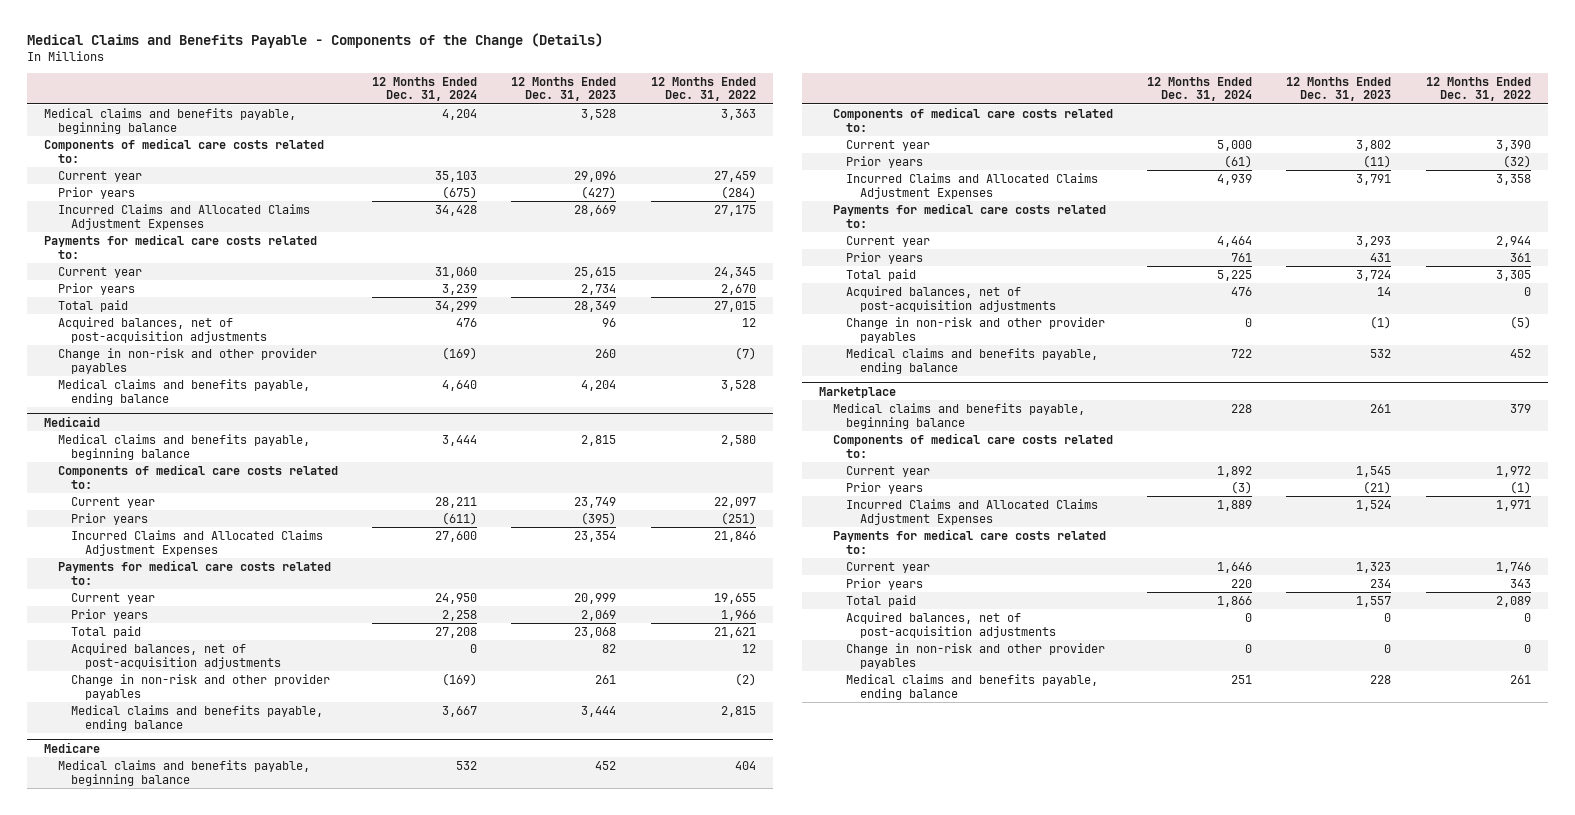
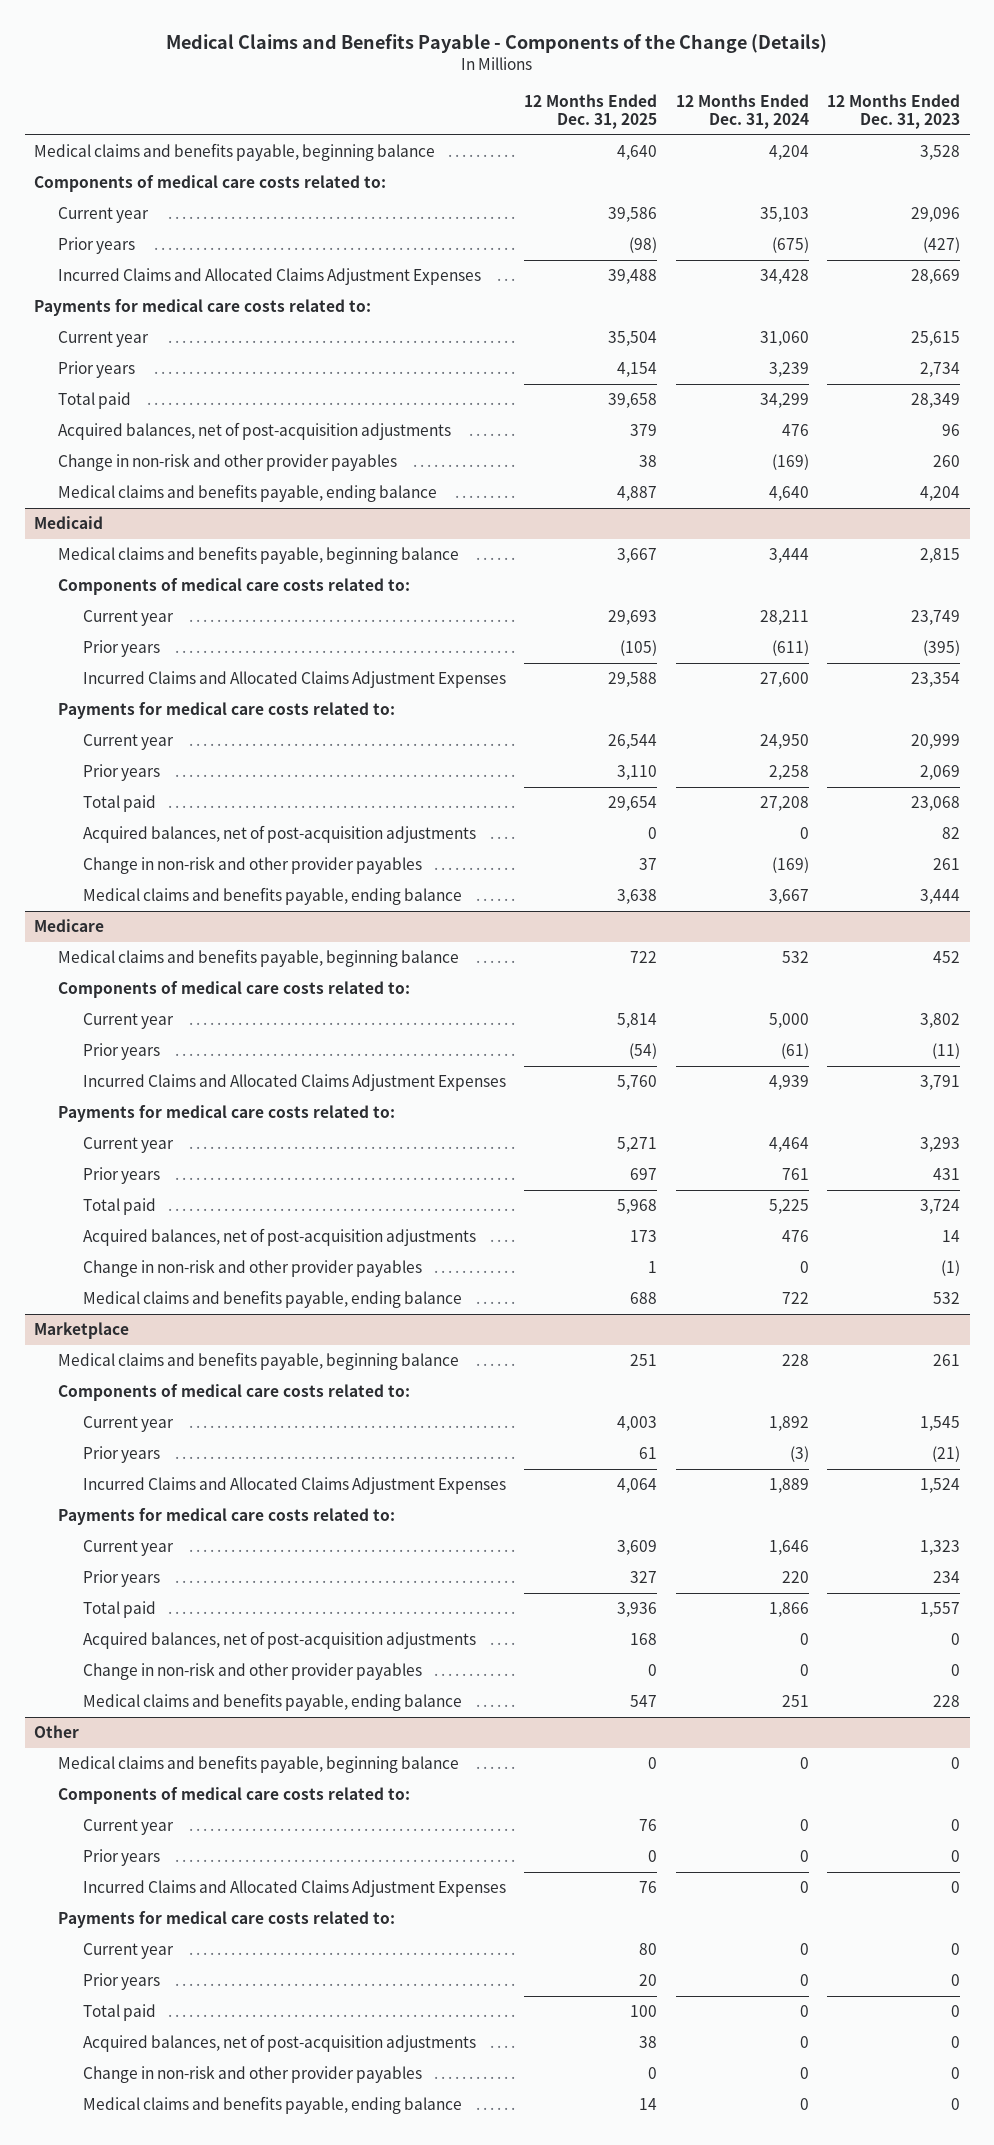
[650,76,756,102] 12 Months Ended Dec. 31, 2022 -> none
none -> [524,94,658,130] 12 Months Ended Dec. 31, 2025
none -> [33,1725,79,1739] Other
none -> [58,1755,460,1774] Medical claims and benefits payable, beginning balance
none -> [58,1787,411,1805] Components of medical care costs related to:
none -> [82,1819,174,1836] Current year
none -> [82,1849,160,1867] Prior years
none -> [82,1880,506,1898] Incurred Claims and Allocated Claims Adjustment Expenses
none -> [58,1911,396,1929] Payments for medical care costs related to:
none -> [82,1943,174,1960] Current year
none -> [82,1973,160,1991] Prior years
none -> [82,2004,156,2022] Total paid
none -> [82,2034,476,2053] Acquired balances, net of post-acquisition adjustments
none -> [82,2066,422,2084] Change in non-risk and other provider payables
none -> [82,2096,462,2115] Medical claims and benefits payable, ending balance

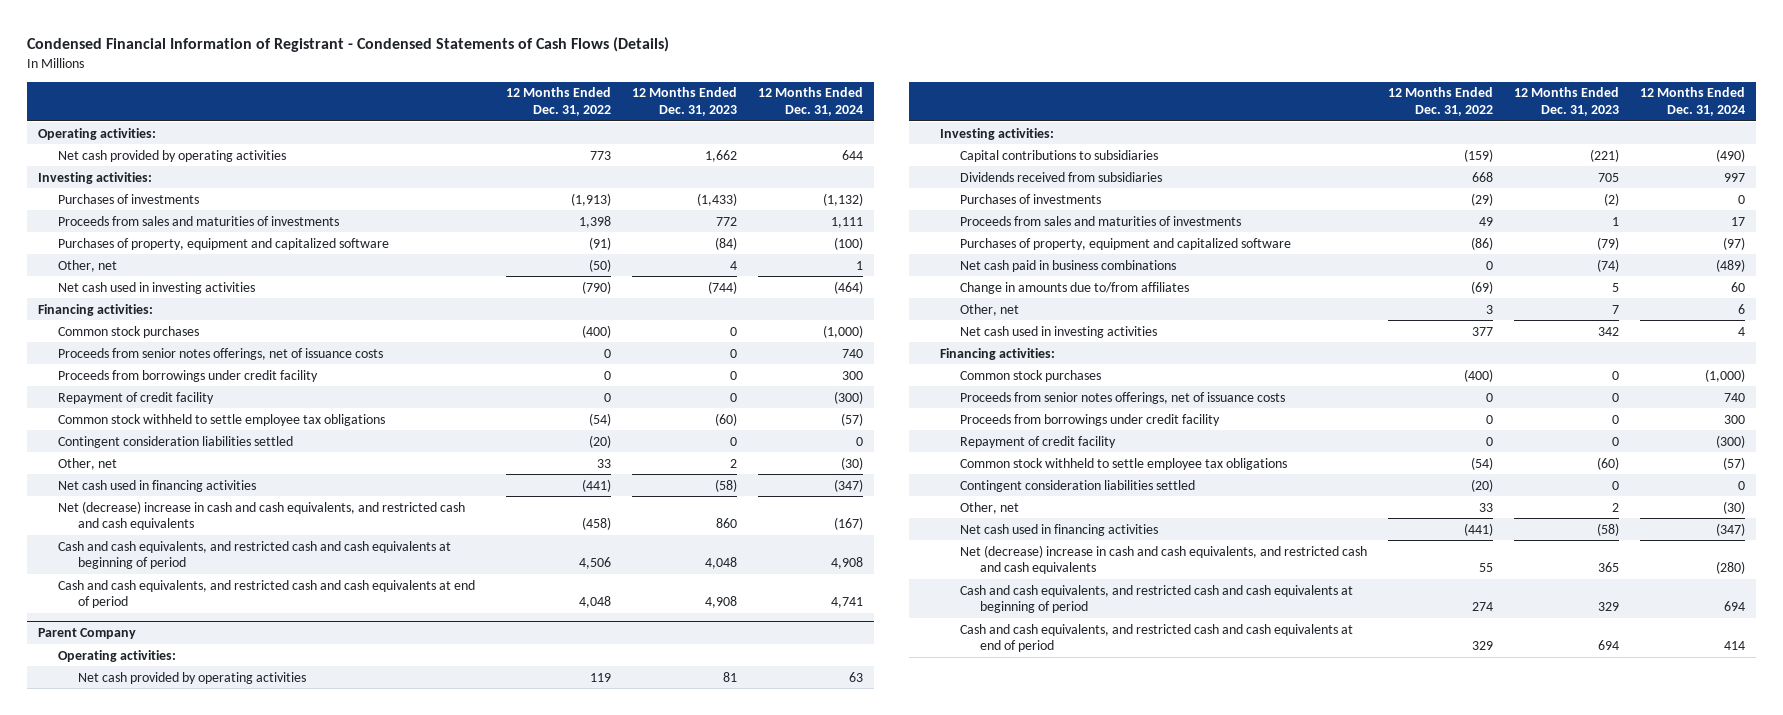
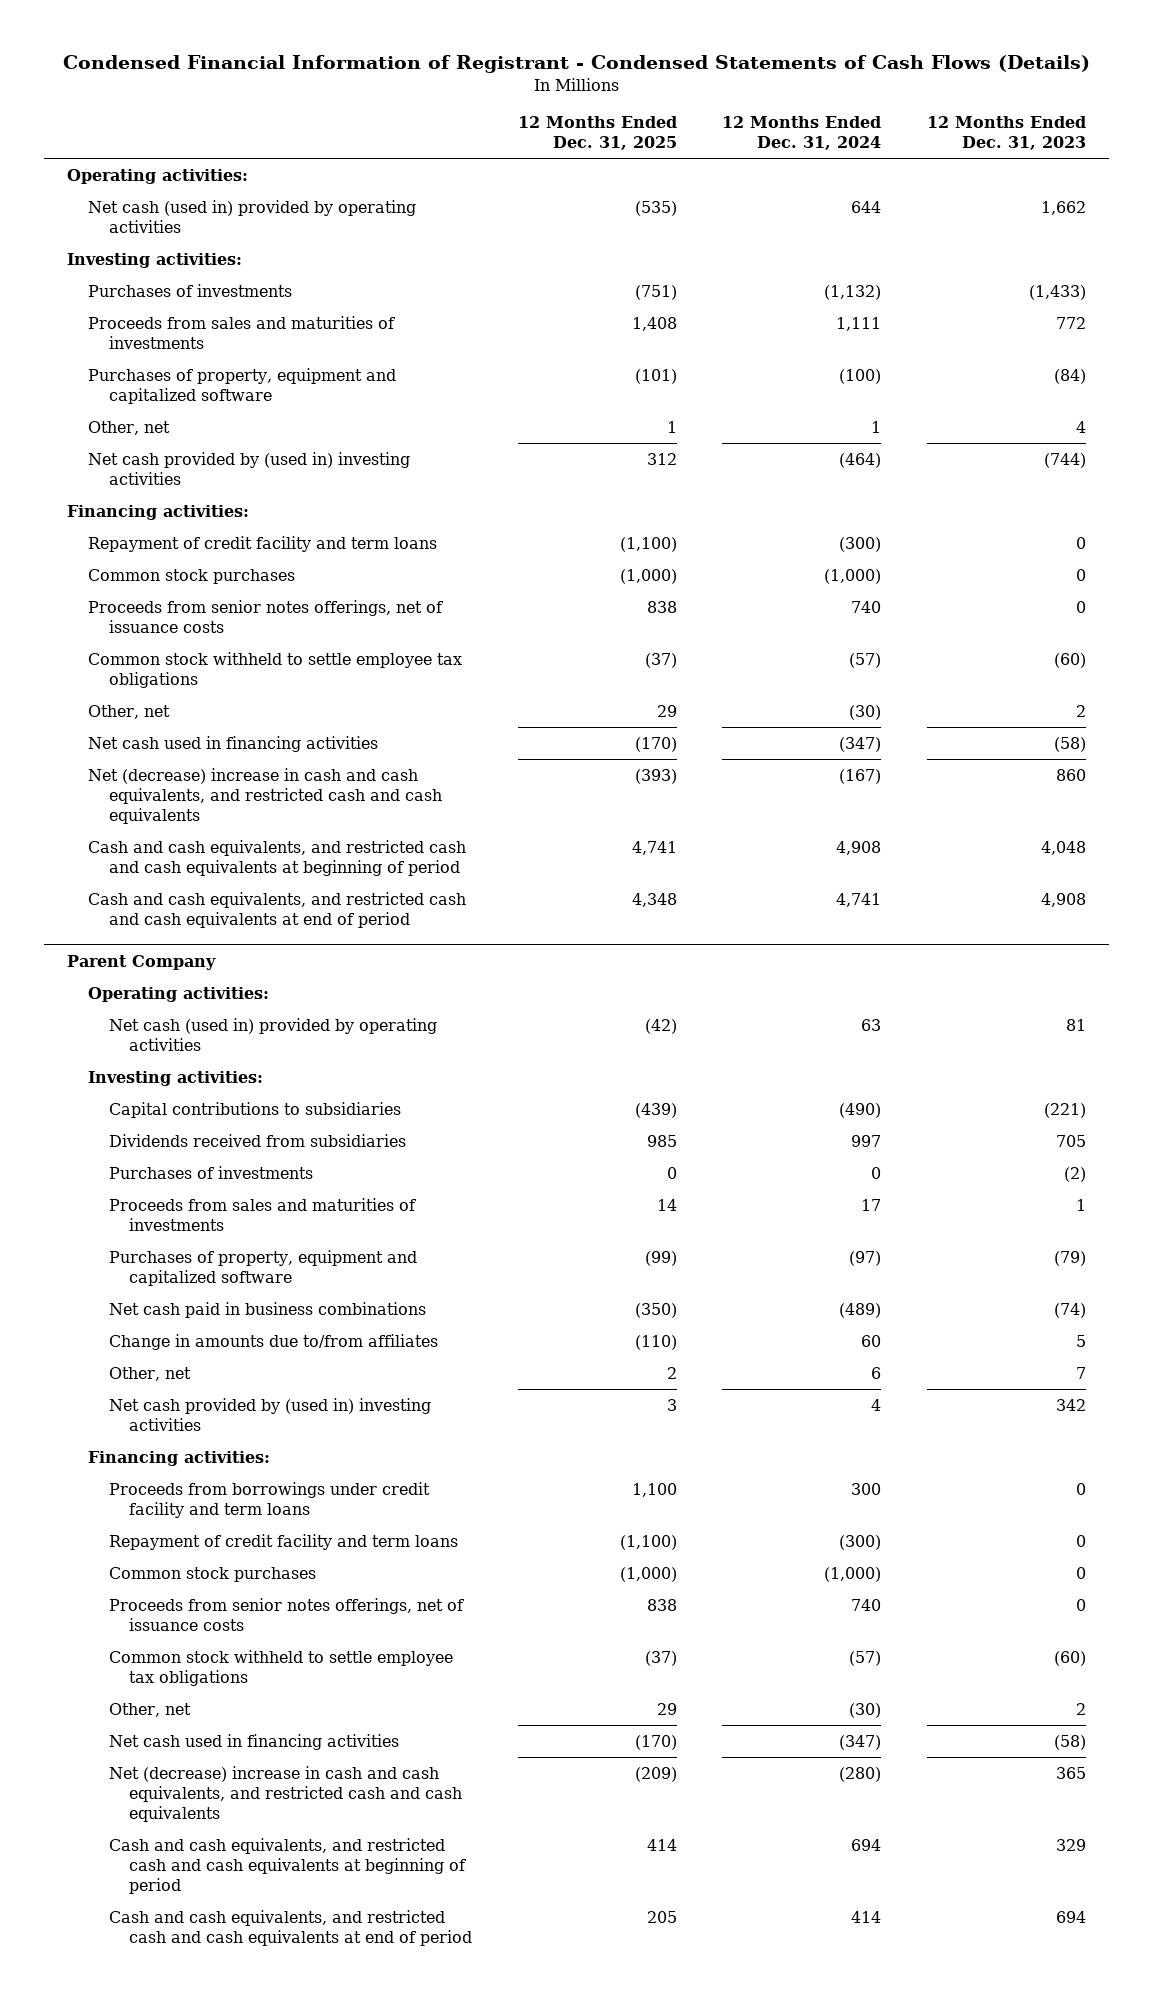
[505,87,611,116] 12 Months Ended Dec. 31, 2022 -> none
none -> [517,116,677,151] 12 Months Ended Dec. 31, 2025
[57,149,286,162] Net cash provided by operating activities -> [87,199,416,233] Net cash (used in) provided by operating activities
[57,281,255,294] Net cash used in investing activities -> [87,451,410,485] Net cash provided by (used in) investing activities
none -> [87,535,437,552] Repayment of credit facility and term loans
[57,369,318,382] Proceeds from borrowings under credit facility -> none
[57,391,214,404] Repayment of credit facility -> none
[57,435,293,448] Contingent consideration liabilities settled -> none
[77,671,306,684] Net cash provided by operating activities -> [108,1017,437,1051] Net cash (used in) provided by operating activities
[959,325,1157,338] Net cash used in investing activities -> [108,1397,431,1431] Net cash provided by (used in) investing activities
none -> [108,1481,430,1518] Proceeds from borrowings under credit facility and term loans
none -> [108,1533,458,1550] Repayment of credit facility and term loans
[959,413,1220,426] Proceeds from borrowings under credit facility -> none
[959,435,1116,448] Repayment of credit facility -> none
[959,479,1195,492] Contingent consideration liabilities settled -> none

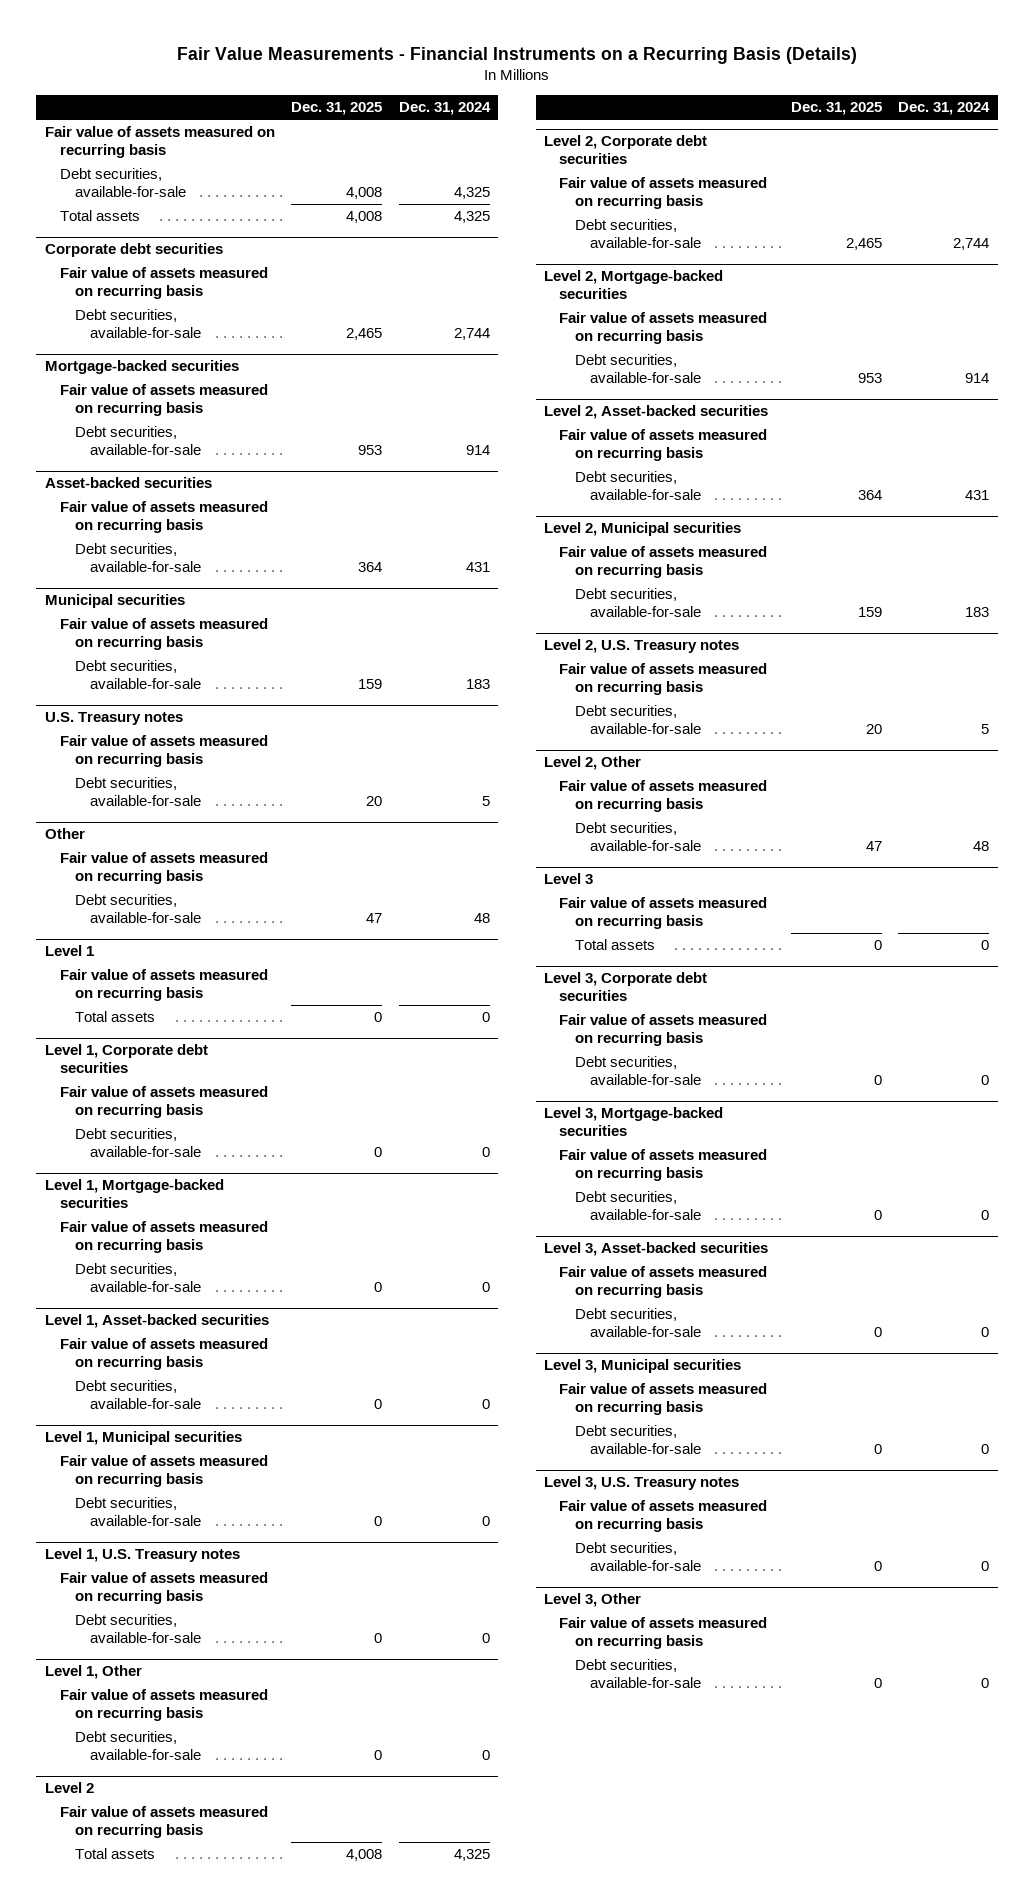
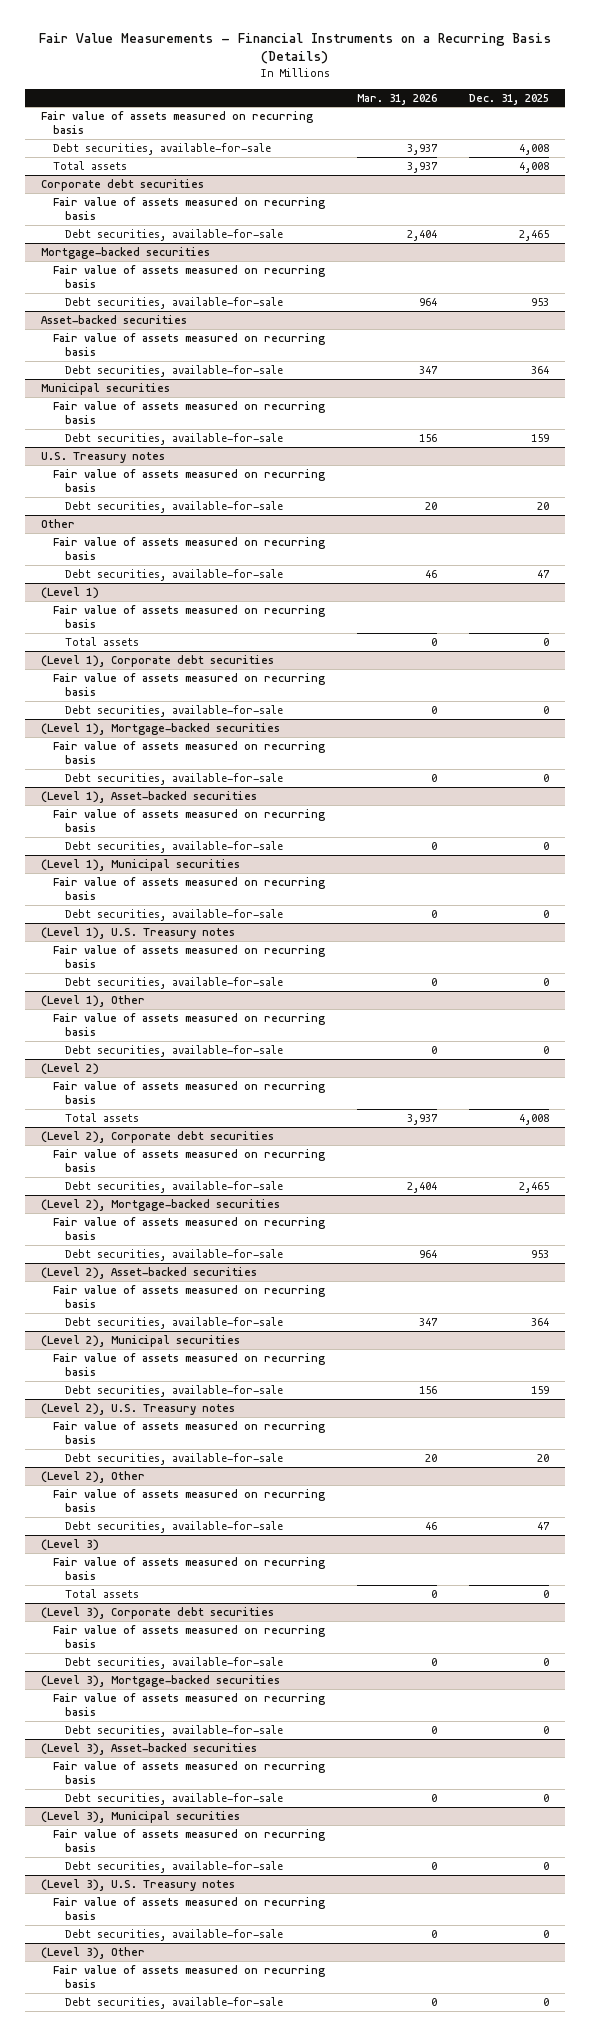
[398,102,491,116] Dec. 31, 2024 -> none
none -> [356,93,437,105] Mar. 31, 2026
[44,945,94,957] Level 1 -> [40,586,99,599] (Level 1)
[44,1044,208,1074] Level 1, Corporate debt securities -> [40,654,274,667] (Level 1), Corporate debt securities
[44,1179,224,1209] Level 1, Mortgage-backed securities -> [40,722,280,735] (Level 1), Mortgage-backed securities
[44,1314,269,1329] Level 1, Asset-backed securities -> [40,790,257,803] (Level 1), Asset-backed securities
[44,1431,242,1446] Level 1, Municipal securities -> [40,858,240,871] (Level 1), Municipal securities
[44,1548,240,1563] Level 1, U.S. Treasury notes -> [40,926,235,939] (Level 1), U.S. Treasury notes
[44,1665,142,1680] Level 1, Other -> [40,994,145,1007] (Level 1), Other
[44,1782,94,1794] Level 2 -> [40,1062,99,1075] (Level 2)
[544,135,708,165] Level 2, Corporate debt securities -> [40,1130,274,1143] (Level 2), Corporate debt securities
[544,270,724,300] Level 2, Mortgage-backed securities -> [40,1198,280,1211] (Level 2), Mortgage-backed securities
[544,405,769,420] Level 2, Asset-backed securities -> [40,1266,257,1279] (Level 2), Asset-backed securities
[544,522,742,537] Level 2, Municipal securities -> [40,1334,240,1347] (Level 2), Municipal securities
[544,639,740,654] Level 2, U.S. Treasury notes -> [40,1402,235,1415] (Level 2), U.S. Treasury notes
[544,756,642,771] Level 2, Other -> [40,1470,145,1483] (Level 2), Other
[544,873,594,885] Level 3 -> [40,1538,99,1551] (Level 3)
[544,972,708,1002] Level 3, Corporate debt securities -> [40,1606,274,1619] (Level 3), Corporate debt securities
[544,1107,724,1137] Level 3, Mortgage-backed securities -> [40,1674,280,1687] (Level 3), Mortgage-backed securities
[544,1242,769,1257] Level 3, Asset-backed securities -> [40,1742,257,1755] (Level 3), Asset-backed securities
[544,1359,742,1374] Level 3, Municipal securities -> [40,1810,240,1823] (Level 3), Municipal securities
[544,1476,740,1491] Level 3, U.S. Treasury notes -> [40,1878,235,1891] (Level 3), U.S. Treasury notes
[544,1593,642,1608] Level 3, Other -> [40,1946,145,1959] (Level 3), Other

